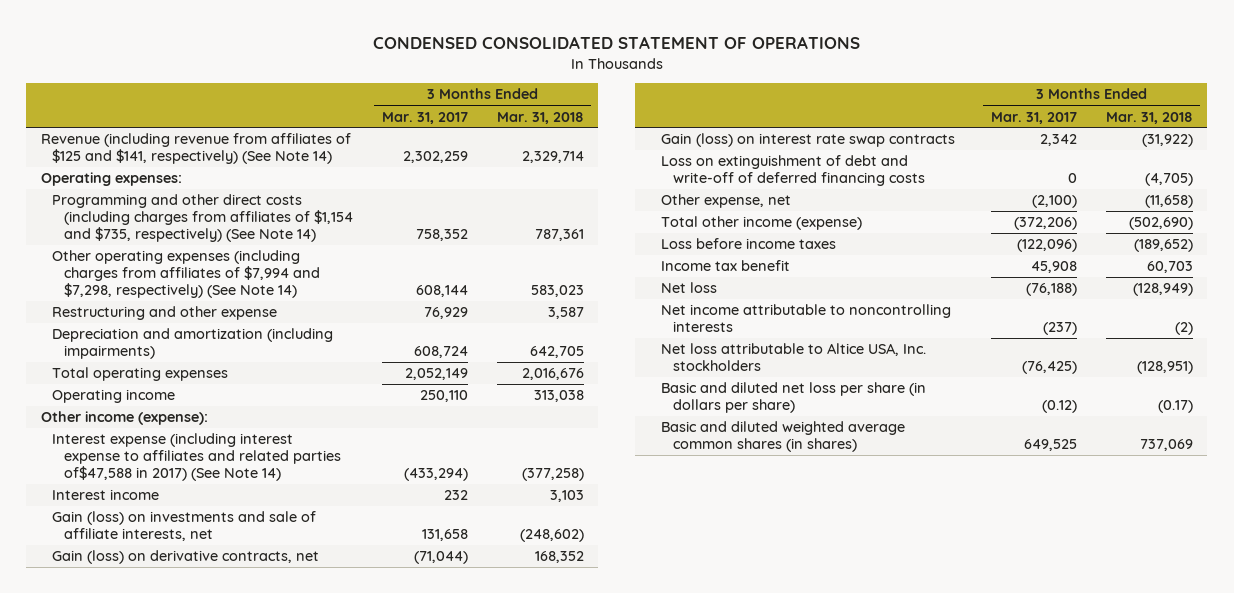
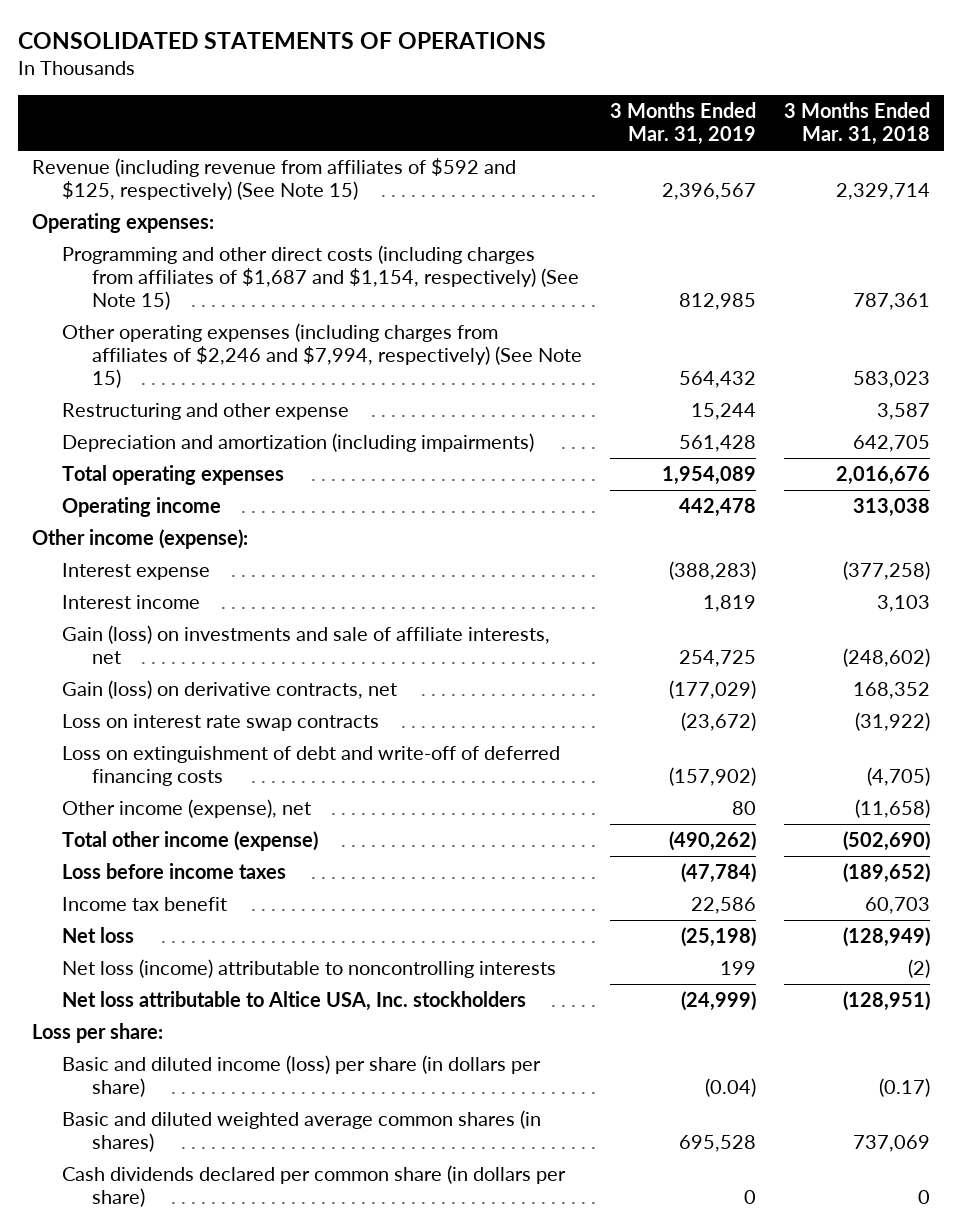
[372,35,860,49] CONDENSED CONSOLIDATED STATEMENT OF OPERATIONS -> [18,31,547,49] CONSOLIDATED STATEMENTS OF OPERATIONS
[381,111,468,124] Mar. 31, 2017 -> none
none -> [609,102,756,145] 3 Months Ended Mar. 31, 2019
[40,133,351,165] Revenue (including revenue from affiliates of $125 and $141, respectively) (See Note 14) -> [32,158,517,201] Revenue (including revenue from affiliates of $592 and $125, respectively) (See Note 15)
[52,194,353,243] Programming and other direct costs (including charges from affiliates of $1,154 and $735, respectively) (See Note 14) -> [61,245,579,310] Programming and other direct costs (including charges from affiliates of $1,687 and $1,154, respectively) (See Note 15)
[52,250,320,299] Other operating expenses (including charges from affiliates of $7,994 and $7,298, respectively) (See Note 14) -> [61,323,582,388] Other operating expenses (including charges from affiliates of $2,246 and $7,994, respectively) (See Note 15)
[52,433,341,482] Interest expense (including interest expense to affiliates and related parties of$47,588 in 2017) (See Note 14) -> [61,563,210,581] Interest expense
[661,133,956,148] Gain (loss) on interest rate swap contracts -> [61,714,379,732] Loss on interest rate swap contracts
[661,194,792,209] Other expense, net -> [61,799,311,819] Other income (expense), net
[661,304,952,333] Net income attributable to noncontrolling interests -> [61,959,556,979] Net loss (income) attributable to noncontrolling interests
none -> [32,1023,164,1044] Loss per share:
[661,382,927,414] Basic and diluted net loss per share (in dollars per share) -> [61,1055,541,1098] Basic and diluted income (loss) per share (in dollars per share)
none -> [61,1165,566,1208] Cash dividends declared per common share (in dollars per share)

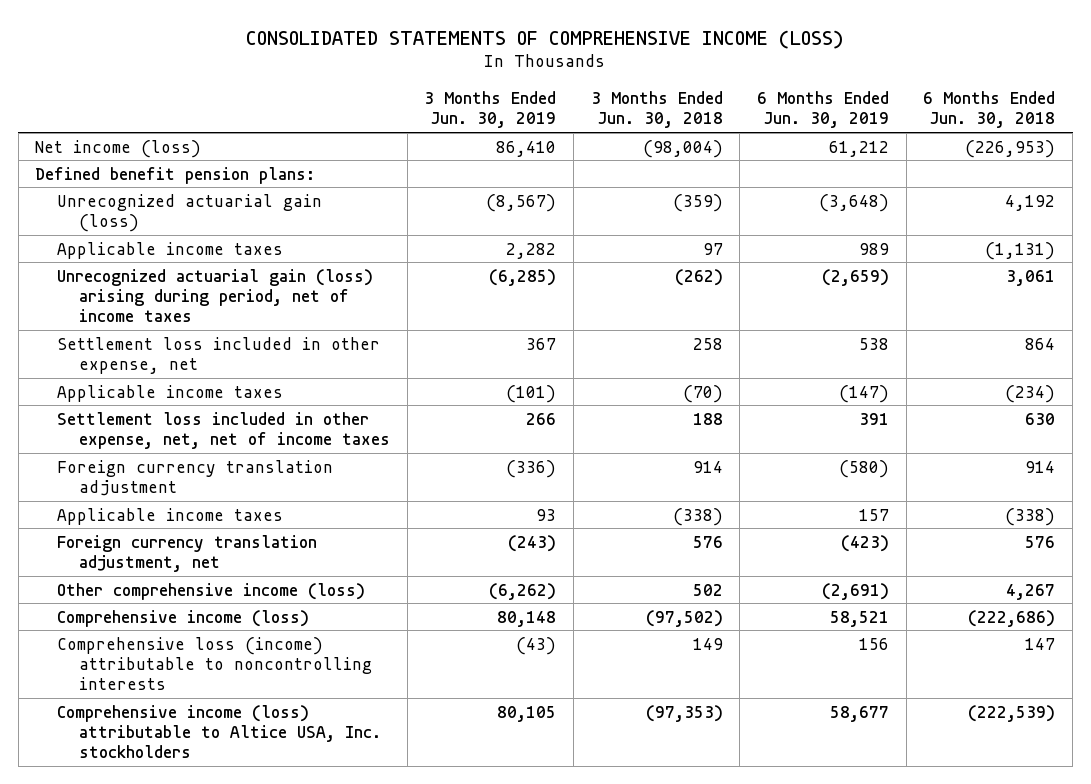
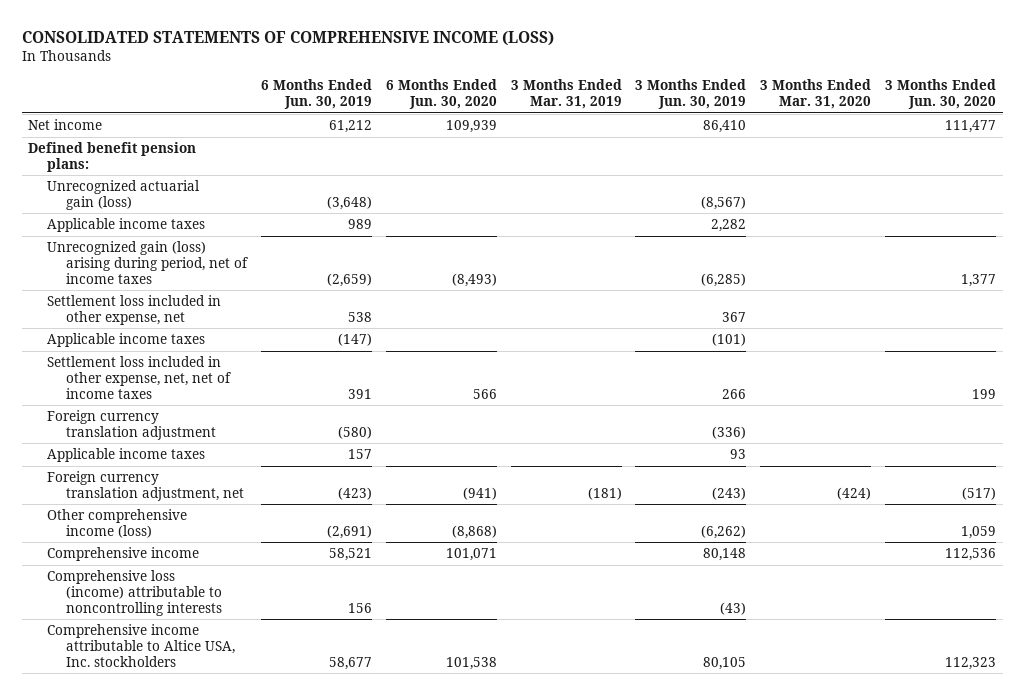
[590,91,723,129] 3 Months Ended Jun. 30, 2018 -> none
[923,91,1056,129] 6 Months Ended Jun. 30, 2018 -> none
none -> [385,79,497,110] 6 Months Ended Jun. 30, 2020
none -> [510,79,622,110] 3 Months Ended Mar. 31, 2019
none -> [760,79,872,110] 3 Months Ended Mar. 31, 2020
none -> [885,79,997,110] 3 Months Ended Jun. 30, 2020
[35,139,202,158] Net income (loss) -> [28,119,103,131] Net income
[57,268,374,323] Unrecognized actuarial gain (loss) arising during period, net of income taxes -> [47,241,248,284] Unrecognized gain (loss) arising during period, net of income taxes
[57,609,310,627] Comprehensive income (loss) -> [47,547,200,562] Comprehensive income
[57,704,382,759] Comprehensive income (loss) attributable to Altice USA, Inc. stockholders -> [47,624,235,667] Comprehensive income attributable to Altice USA, Inc. stockholders

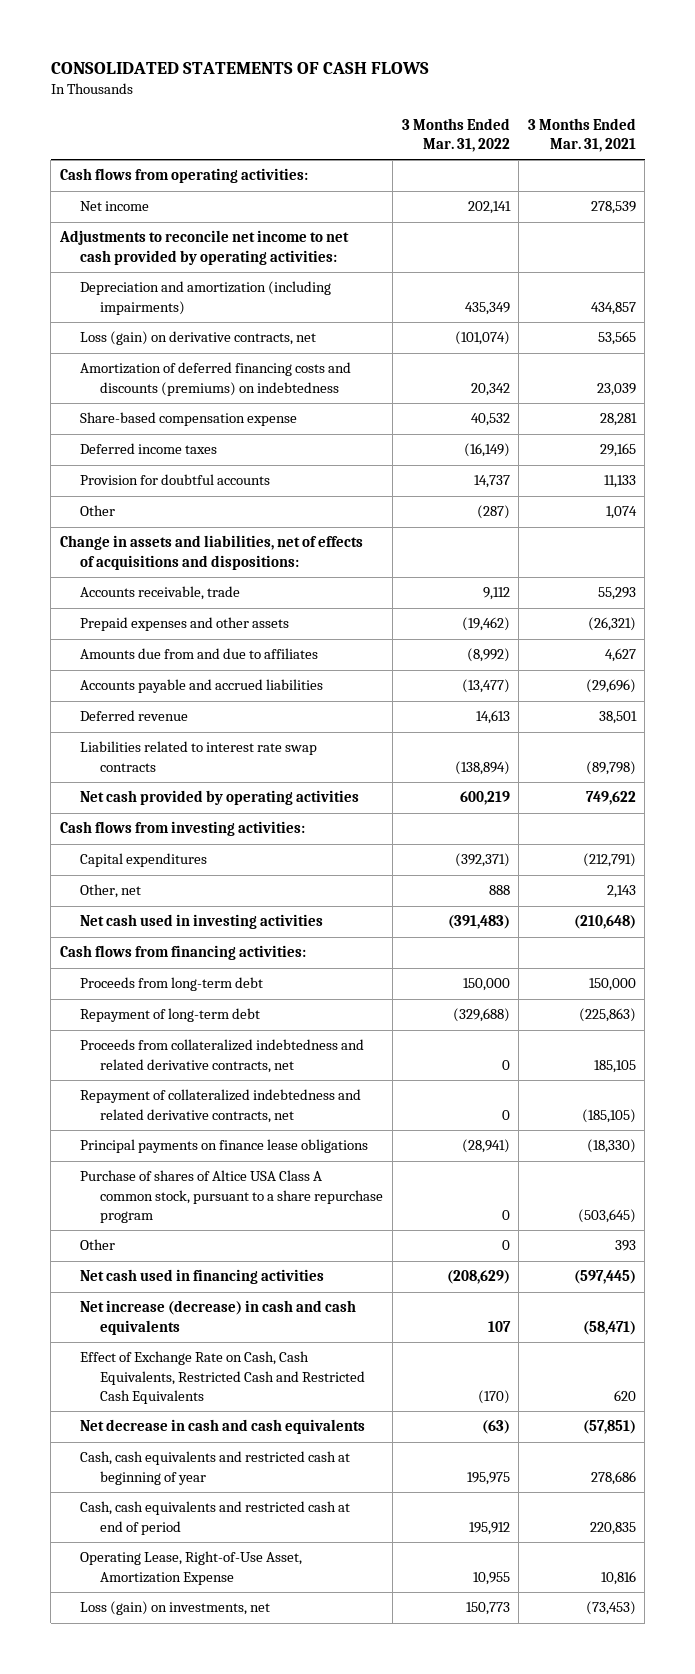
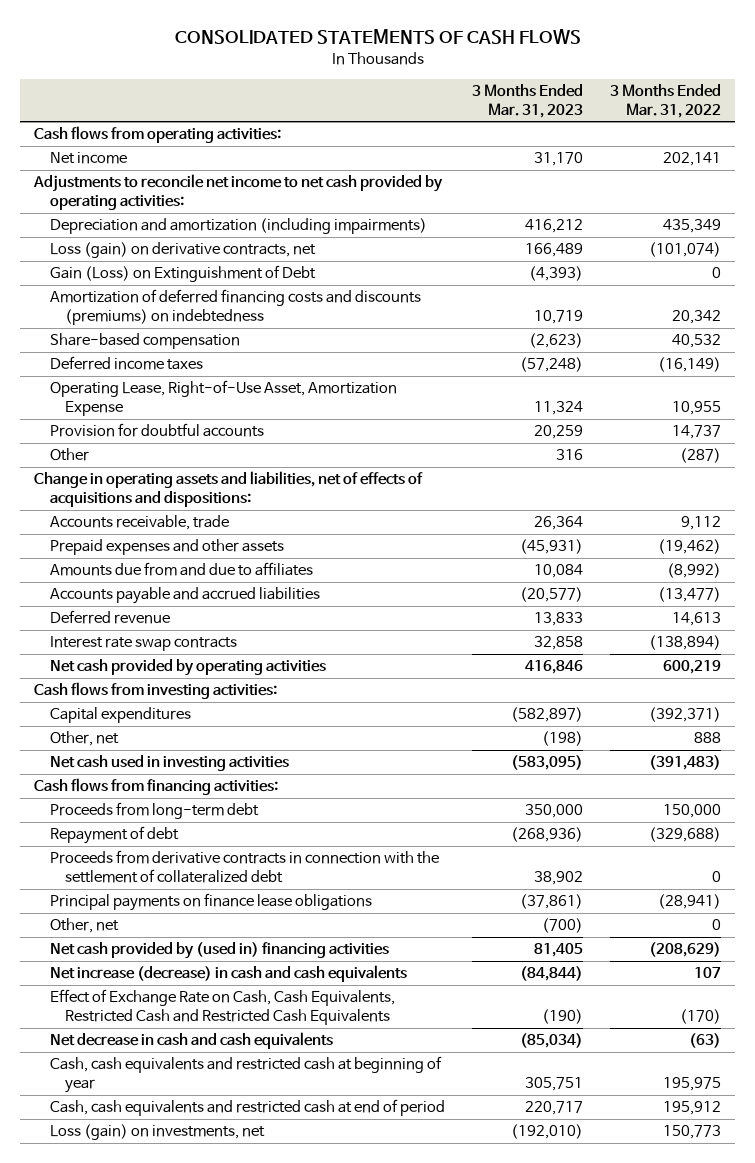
[527,117,636,152] 3 Months Ended Mar. 31, 2021 -> none
none -> [471,84,583,119] 3 Months Ended Mar. 31, 2023
none -> [49,265,316,283] Gain (Loss) on Extinguishment of Debt
[80,412,298,427] Share-based compensation expense -> [49,333,240,350] Share-based compensation
[80,1551,303,1585] Operating Lease, Right-of-Use Asset, Amortization Expense -> [49,380,397,417] Operating Lease, Right-of-Use Asset, Amortization Expense
[59,535,363,570] Change in assets and liabilities, net of effects of acquisitions and dispositions: -> [33,471,423,508] Change in operating assets and liabilities, net of effects of acquisitions and dispositions:
[80,741,318,772] Liabilities related to interest rate swap contracts -> [49,636,237,652] Interest rate swap contracts
[80,1089,362,1123] Repayment of collateralized indebtedness and related derivative contracts, net -> none
[80,1008,261,1023] Repayment of long-term debt -> [49,826,179,845] Repayment of debt
[80,1039,365,1073] Proceeds from collateralized indebtedness and related derivative contracts, net -> [49,850,439,884] Proceeds from derivative contracts in connection with the settlement of collateralized debt
[80,1170,384,1223] Purchase of shares of Altice USA Class A common stock, pursuant to a share repurchase program -> none
[80,1239,116,1251] Other -> [49,918,119,934] Other, net
[80,1269,325,1285] Net cash used in financing activities -> [49,942,389,960] Net cash provided by (used in) financing activities

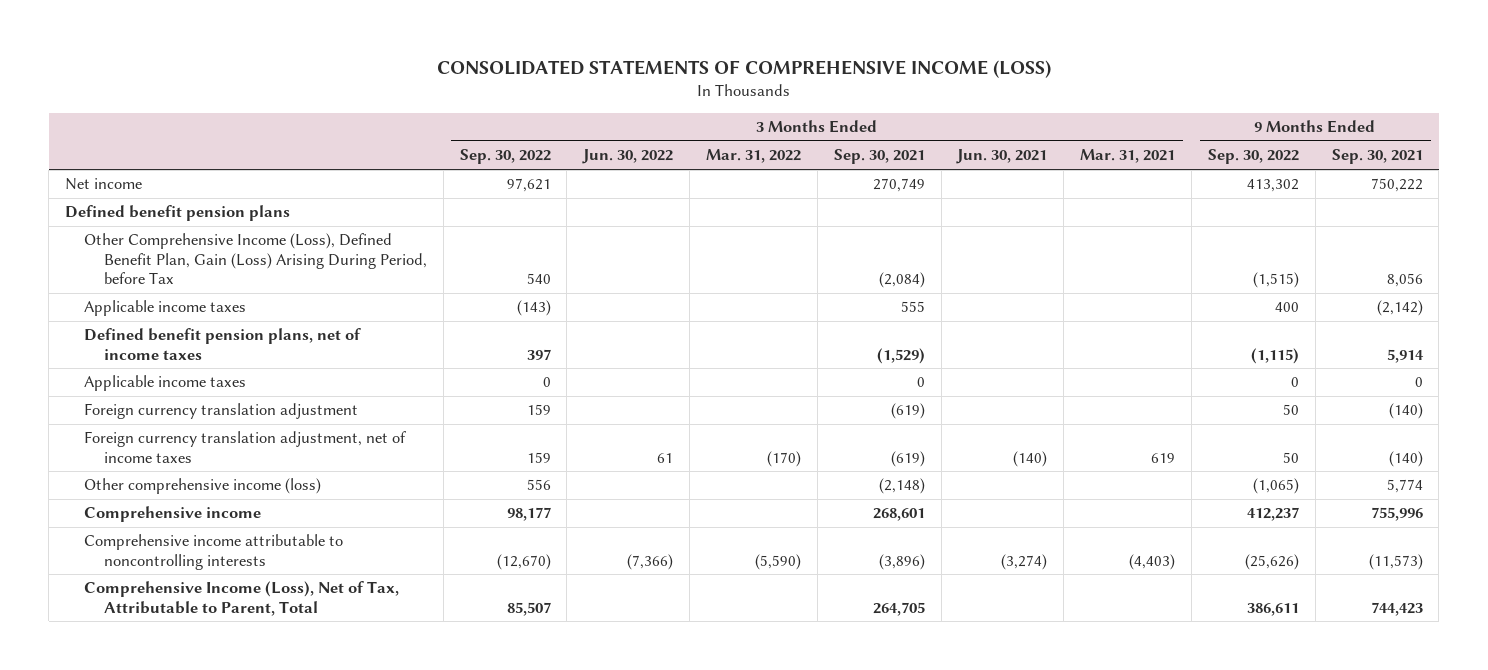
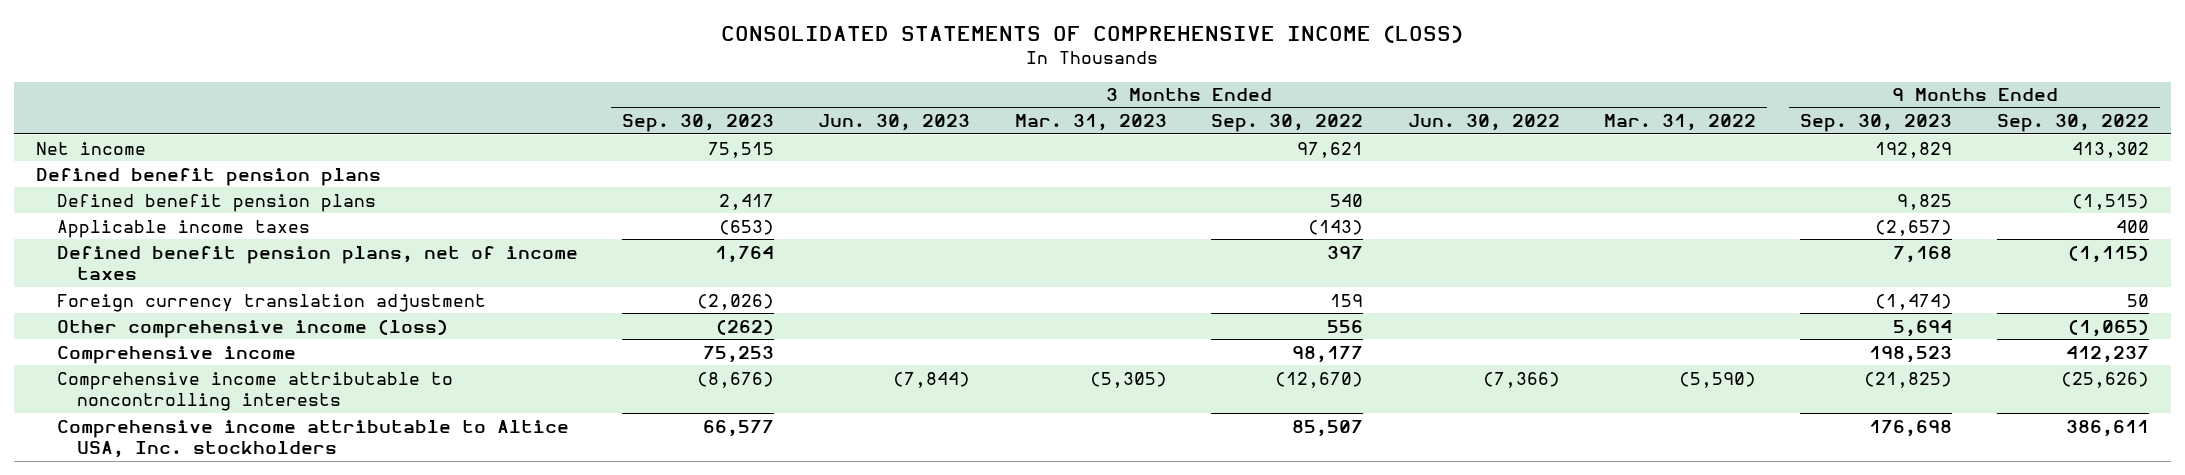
[833,149,925,165] Sep. 30, 2021 -> none
[956,149,1048,165] Jun. 30, 2021 -> none
[1080,149,1176,164] Mar. 31, 2021 -> none
[1331,149,1423,165] Sep. 30, 2021 -> none
none -> [622,114,775,133] Sep. 30, 2023
none -> [818,114,971,132] Jun. 30, 2023
none -> [1014,114,1167,132] Mar. 31, 2023
none -> [1800,114,1953,133] Sep. 30, 2023
[84,233,427,284] Other Comprehensive Income (Loss), Defined Benefit Plan, Gain (Loss) Arising During Period, before Tax -> [56,193,376,212] Defined benefit pension plans
[84,375,247,392] Applicable income taxes -> none
[84,431,407,463] Foreign currency translation adjustment, net of income taxes -> none
[84,581,400,616] Comprehensive Income (Loss), Net of Tax, Attributable to Parent, Total -> [56,419,569,459] Comprehensive income attributable to Altice USA, Inc. stockholders

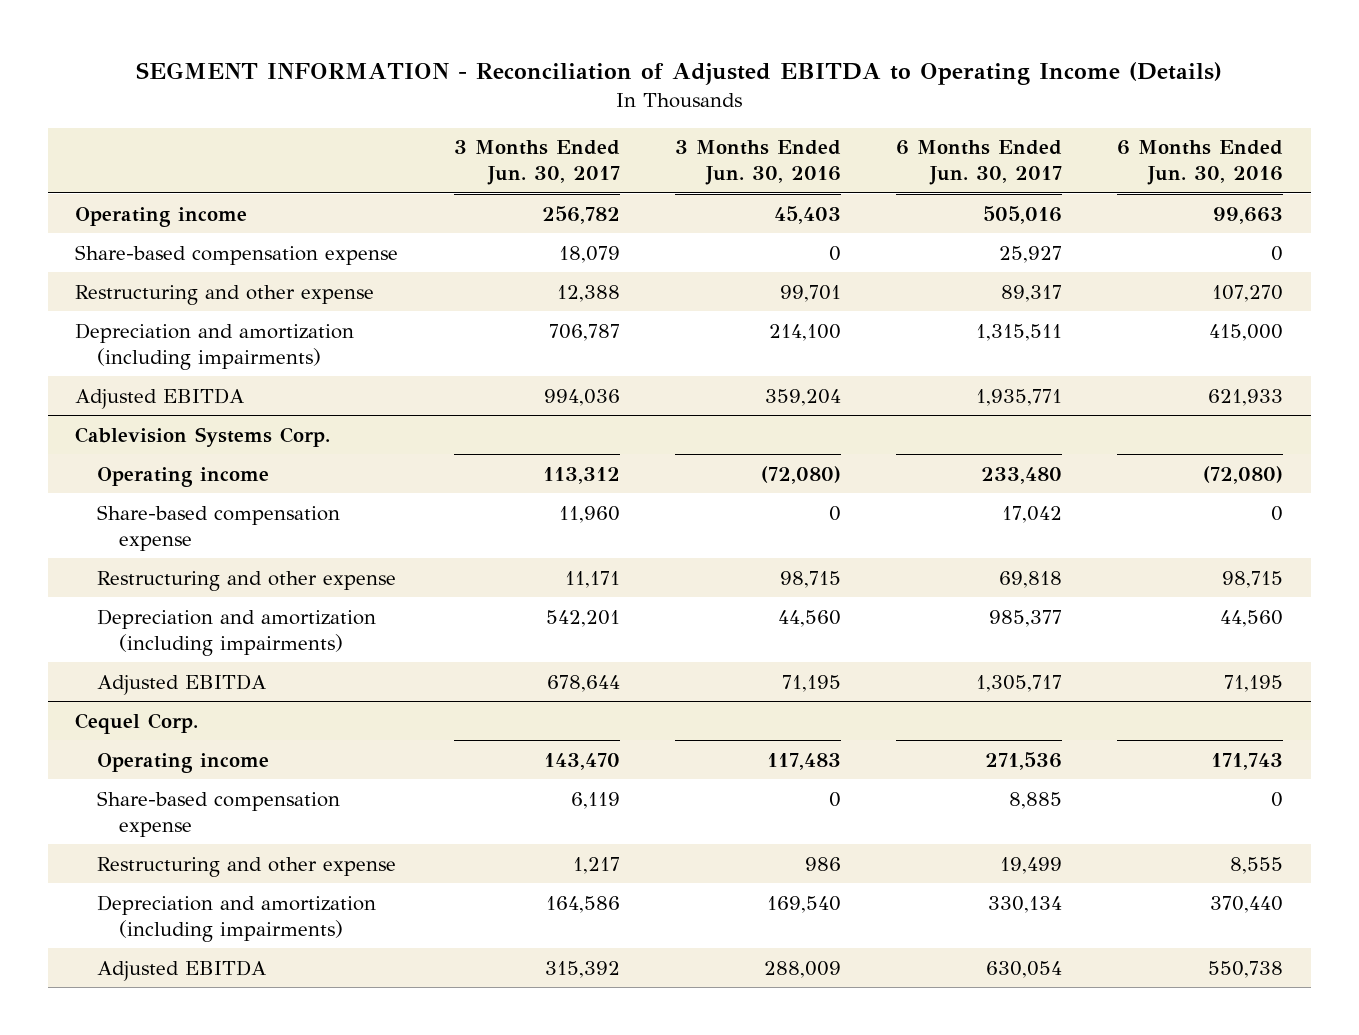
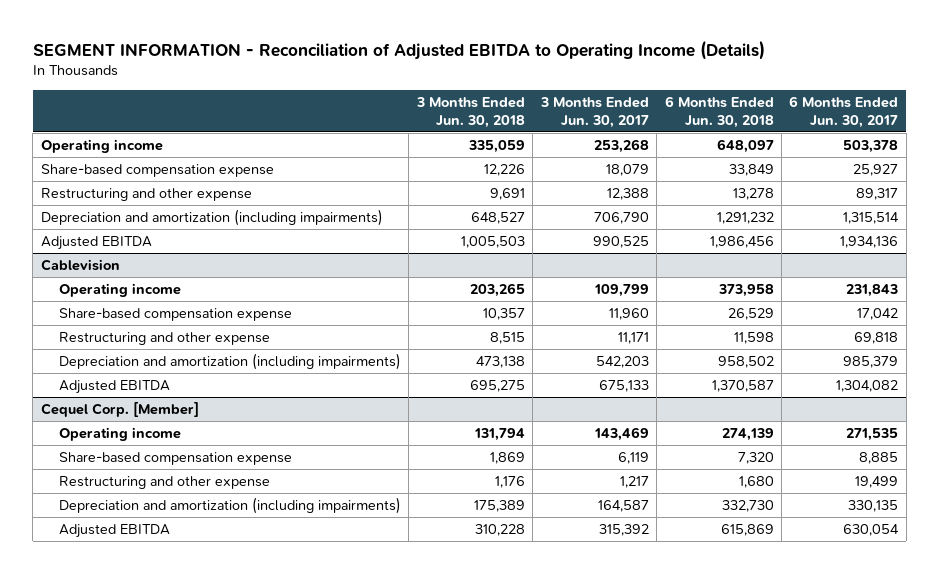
[674,140,841,186] 3 Months Ended Jun. 30, 2016 -> none
[1117,140,1284,186] 6 Months Ended Jun. 30, 2016 -> none
none -> [415,97,525,128] 3 Months Ended Jun. 30, 2018
none -> [664,96,774,128] 6 Months Ended Jun. 30, 2018
[541,205,620,224] 256,782 -> [593,139,649,154] 253,268
[983,205,1063,224] 505,016 -> [843,140,899,154] 503,378
[548,323,620,341] 706,787 -> [593,212,649,225] 706,790
[976,323,1063,341] 1,315,511 -> [843,212,900,225] 1,315,514
[543,388,620,406] 994,036 -> [592,236,649,249] 990,525
[976,388,1063,406] 1,935,771 -> [840,236,899,249] 1,934,136
[75,426,331,447] Cablevision Systems Corp. -> [40,259,120,272] Cablevision
[542,466,620,484] 113,312 -> [593,284,649,298] 109,799
[981,466,1063,484] 233,480 -> [846,284,899,298] 231,843
[545,609,620,627] 542,201 -> [595,356,649,369] 542,203
[989,609,1063,627] 985,377 -> [843,356,899,369] 985,379
[546,674,620,692] 678,644 -> [598,380,649,393] 675,133
[976,674,1063,692] 1,305,717 -> [836,380,899,393] 1,304,082
[75,712,199,734] Cequel Corp. -> [40,402,199,418] Cequel Corp. [Member]
[543,752,620,770] 143,470 -> [593,427,649,442] 143,469
[985,751,1063,770] 271,536 -> [846,428,899,442] 271,535
[545,895,620,913] 164,586 -> [597,500,649,513] 164,587
[988,895,1063,913] 330,134 -> [848,500,899,513] 330,135

